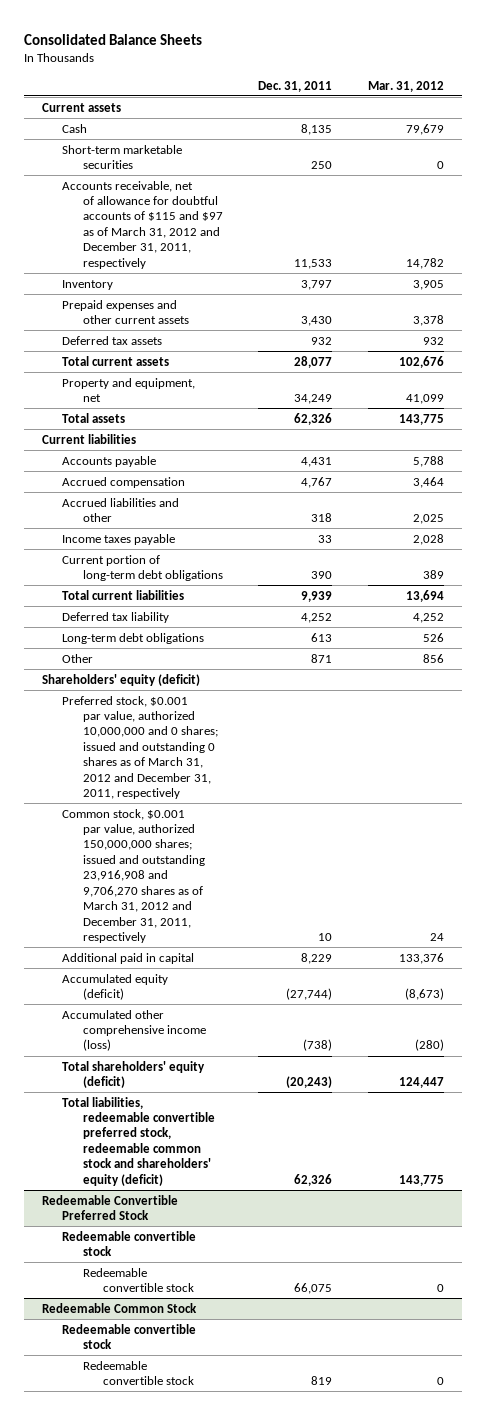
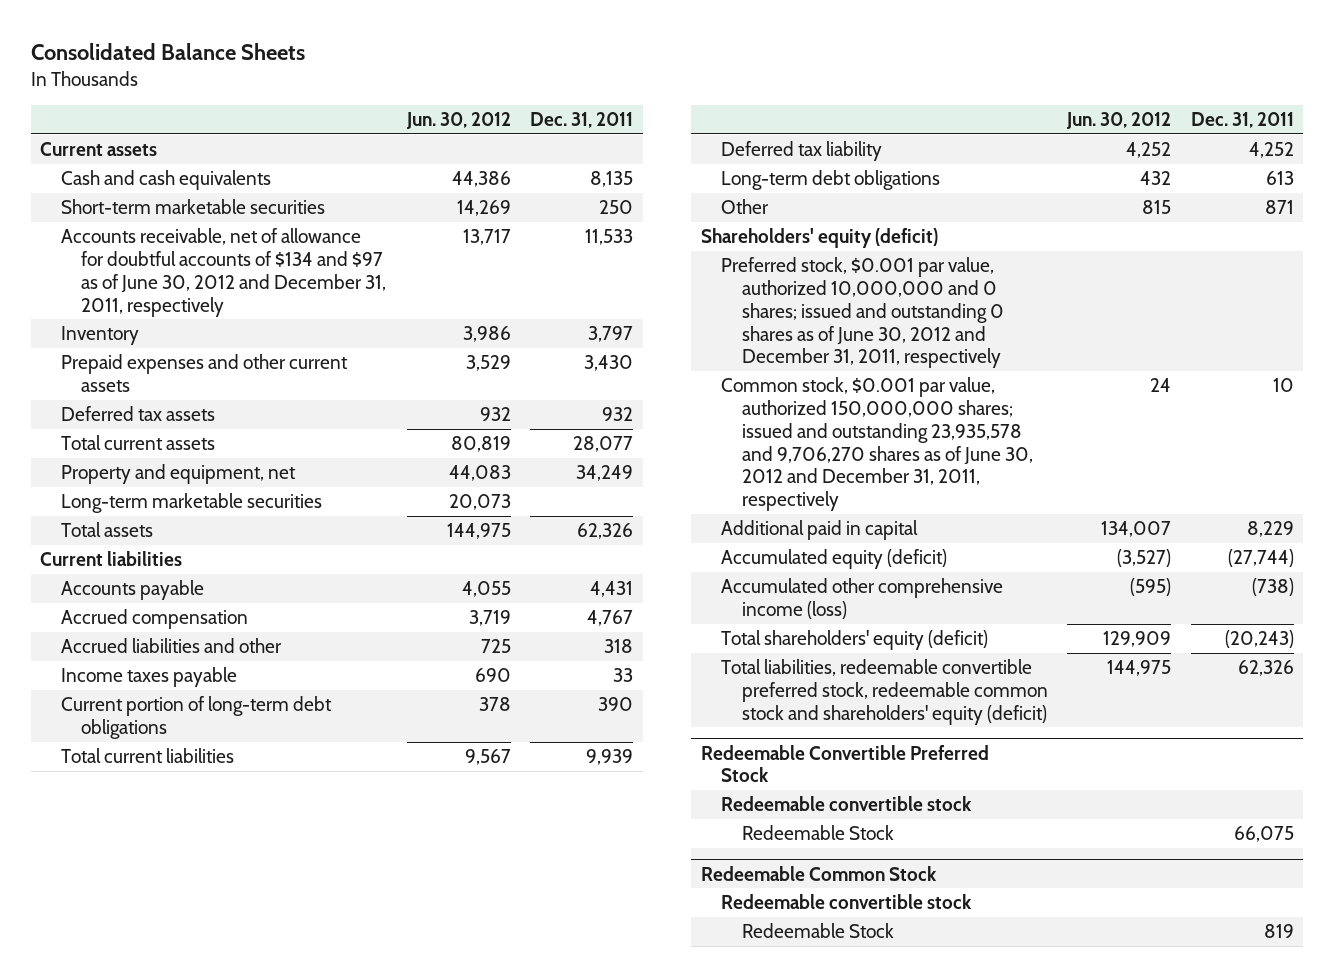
[367,80,444,92] Mar. 31, 2012 -> none
none -> [405,112,511,130] Jun. 30, 2012
[62,123,88,133] Cash -> [60,170,271,191] Cash and cash equivalents
[62,180,223,269] Accounts receivable, net of allowance for doubtful accounts of $115 and $97 as of March 31, 2012 and December 31, 2011, respectively -> [60,228,387,317] Accounts receivable, net of allowance for doubtful accounts of $134 and $97 as of June 30, 2012 and December 31, 2011, respectively
none -> [60,493,322,514] Long-term marketable securities
[62,695,218,800] Preferred stock, $0.001 par value, authorized 10,000,000 and 0 shares; issued and outstanding 0 shares as of March 31, 2012 and December 31, 2011, respectively -> [721,257,1004,369] Preferred stock, $0.001 par value, authorized 10,000,000 and 0 shares; issued and outstanding 0 shares as of June 30, 2012 and December 31, 2011, respectively
[62,808,205,943] Common stock, $0.001 par value, authorized 150,000,000 shares; issued and outstanding 23,916,908 and 9,706,270 shares as of March 31, 2012 and December 31, 2011, respectively -> [721,377,1033,512] Common stock, $0.001 par value, authorized 150,000,000 shares; issued and outstanding 23,935,578 and 9,706,270 shares as of June 30, 2012 and December 31, 2011, respectively
[82,1267,194,1292] Redeemable convertible stock -> [741,825,894,841] Redeemable Stock
[82,1360,194,1385] Redeemable convertible stock -> [741,923,894,939] Redeemable Stock

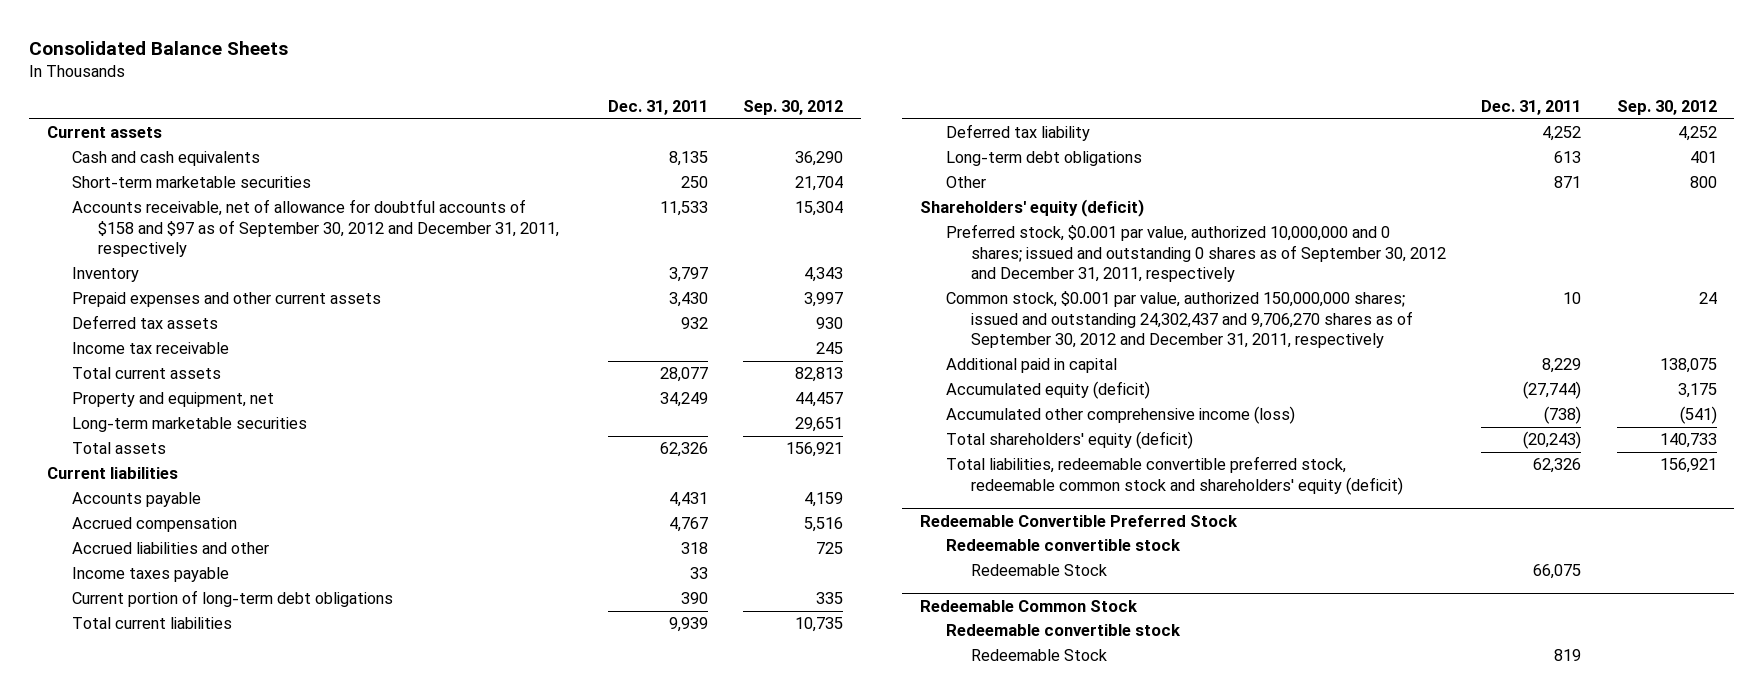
[405,112,511,130] Jun. 30, 2012 -> none
none -> [743,99,844,115] Sep. 30, 2012
[60,228,387,317] Accounts receivable, net of allowance for doubtful accounts of $134 and $97 as of June 30, 2012 and December 31, 2011, respectively -> [72,199,560,258] Accounts receivable, net of allowance for doubtful accounts of $158 and $97 as of September 30, 2012 and December 31, 2011, respectively
none -> [72,342,230,355] Income tax receivable
[721,257,1004,369] Preferred stock, $0.001 par value, authorized 10,000,000 and 0 shares; issued and outstanding 0 shares as of June 30, 2012 and December 31, 2011, respectively -> [945,224,1447,283] Preferred stock, $0.001 par value, authorized 10,000,000 and 0 shares; issued and outstanding 0 shares as of September 30, 2012 and December 31, 2011, respectively
[721,377,1033,512] Common stock, $0.001 par value, authorized 150,000,000 shares; issued and outstanding 23,935,578 and 9,706,270 shares as of June 30, 2012 and December 31, 2011, respectively -> [945,291,1414,349] Common stock, $0.001 par value, authorized 150,000,000 shares; issued and outstanding 24,302,437 and 9,706,270 shares as of September 30, 2012 and December 31, 2011, respectively

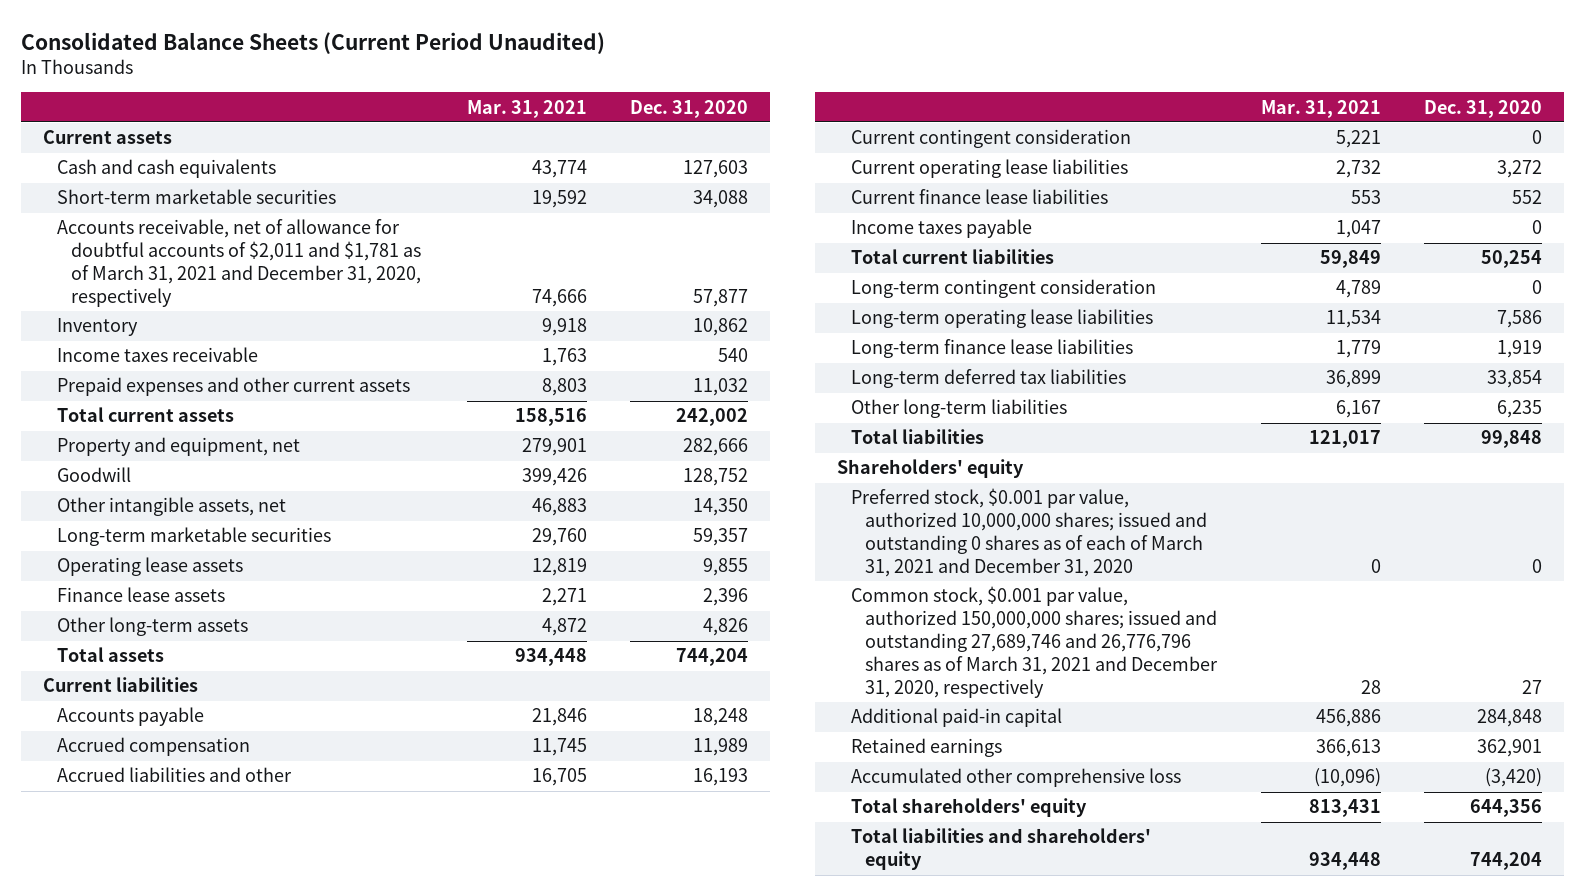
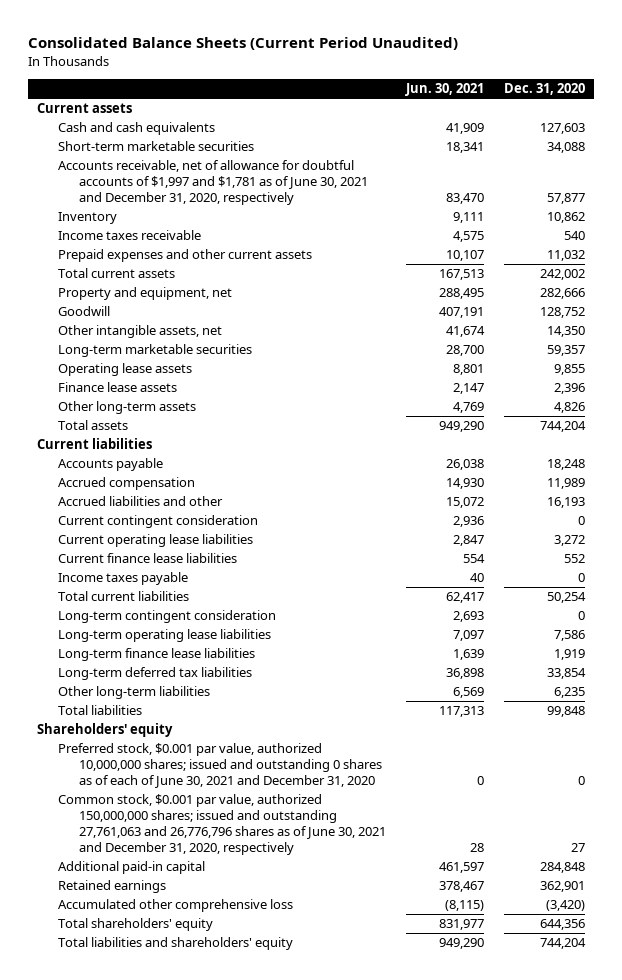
[466,99,587,118] Mar. 31, 2021 -> none
none -> [404,83,484,97] Jun. 30, 2021
[57,219,422,308] Accounts receivable, net of allowance for doubtful accounts of $2,011 and $1,781 as of March 31, 2021 and December 31, 2020, respectively -> [58,160,368,205] Accounts receivable, net of allowance for doubtful accounts of $1,997 and $1,781 as of June 30, 2021 and December 31, 2020, respectively
[851,488,1208,578] Preferred stock, $0.001 par value, authorized 10,000,000 shares; issued and outstanding 0 shares as of each of March 31, 2021 and December 31, 2020 -> [58,743,382,788] Preferred stock, $0.001 par value, authorized 10,000,000 shares; issued and outstanding 0 shares as of each of June 30, 2021 and December 31, 2020
[851,586,1219,699] Common stock, $0.001 par value, authorized 150,000,000 shares; issued and outstanding 27,689,746 and 26,776,796 shares as of March 31, 2021 and December 31, 2020, respectively -> [58,794,386,855] Common stock, $0.001 par value, authorized 150,000,000 shares; issued and outstanding 27,761,063 and 26,776,796 shares as of June 30, 2021 and December 31, 2020, respectively

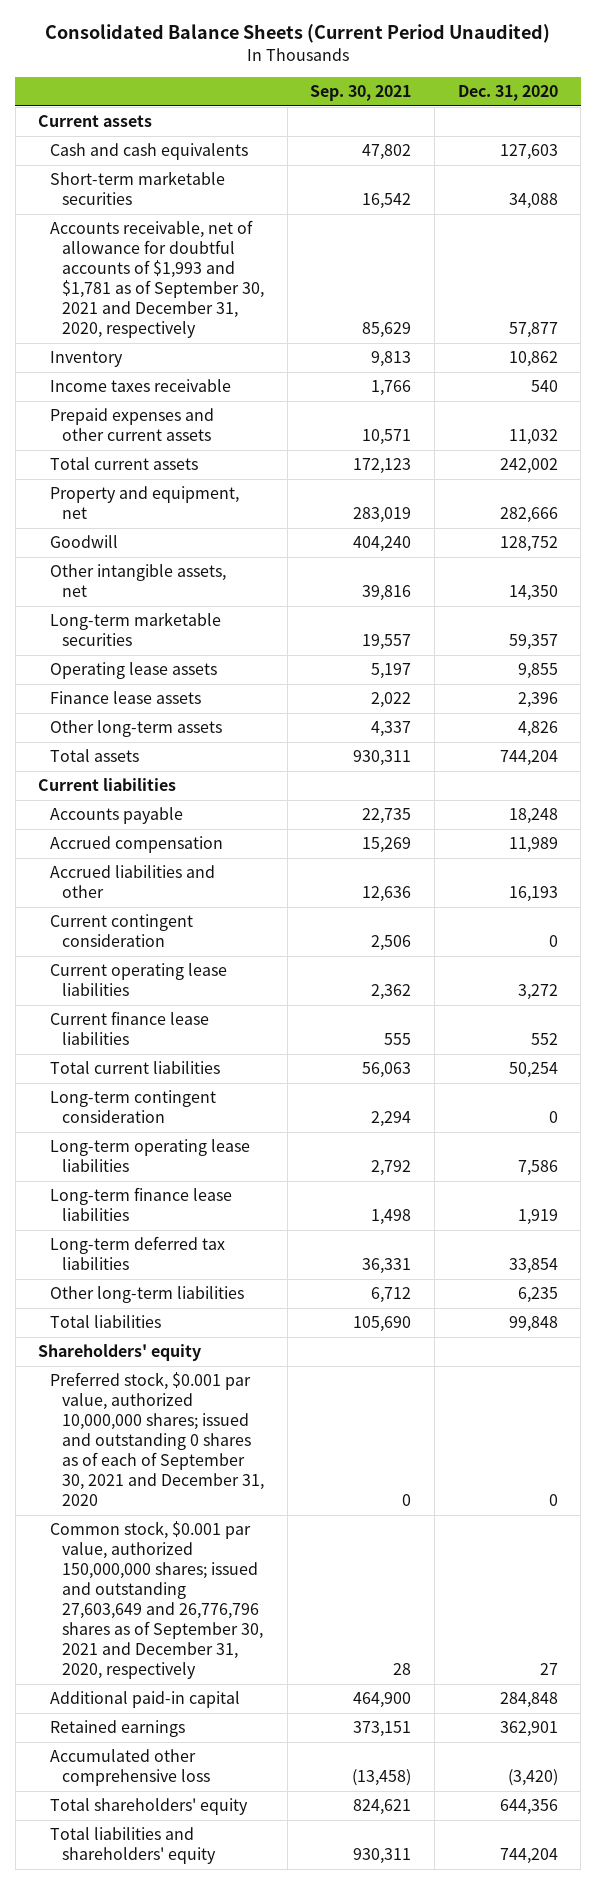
[404,83,484,97] Jun. 30, 2021 -> none
none -> [310,84,412,101] Sep. 30, 2021
[58,160,368,205] Accounts receivable, net of allowance for doubtful accounts of $1,997 and $1,781 as of June 30, 2021 and December 31, 2020, respectively -> [50,220,264,339] Accounts receivable, net of allowance for doubtful accounts of $1,993 and $1,781 as of September 30, 2021 and December 31, 2020, respectively
[58,572,189,586] Income taxes payable -> none
[58,743,382,788] Preferred stock, $0.001 par value, authorized 10,000,000 shares; issued and outstanding 0 shares as of each of June 30, 2021 and December 31, 2020 -> [50,1372,264,1506] Preferred stock, $0.001 par value, authorized 10,000,000 shares; issued and outstanding 0 shares as of each of September 30, 2021 and December 31, 2020
[58,794,386,855] Common stock, $0.001 par value, authorized 150,000,000 shares; issued and outstanding 27,761,063 and 26,776,796 shares as of June 30, 2021 and December 31, 2020, respectively -> [50,1521,263,1679] Common stock, $0.001 par value, authorized 150,000,000 shares; issued and outstanding 27,603,649 and 26,776,796 shares as of September 30, 2021 and December 31, 2020, respectively

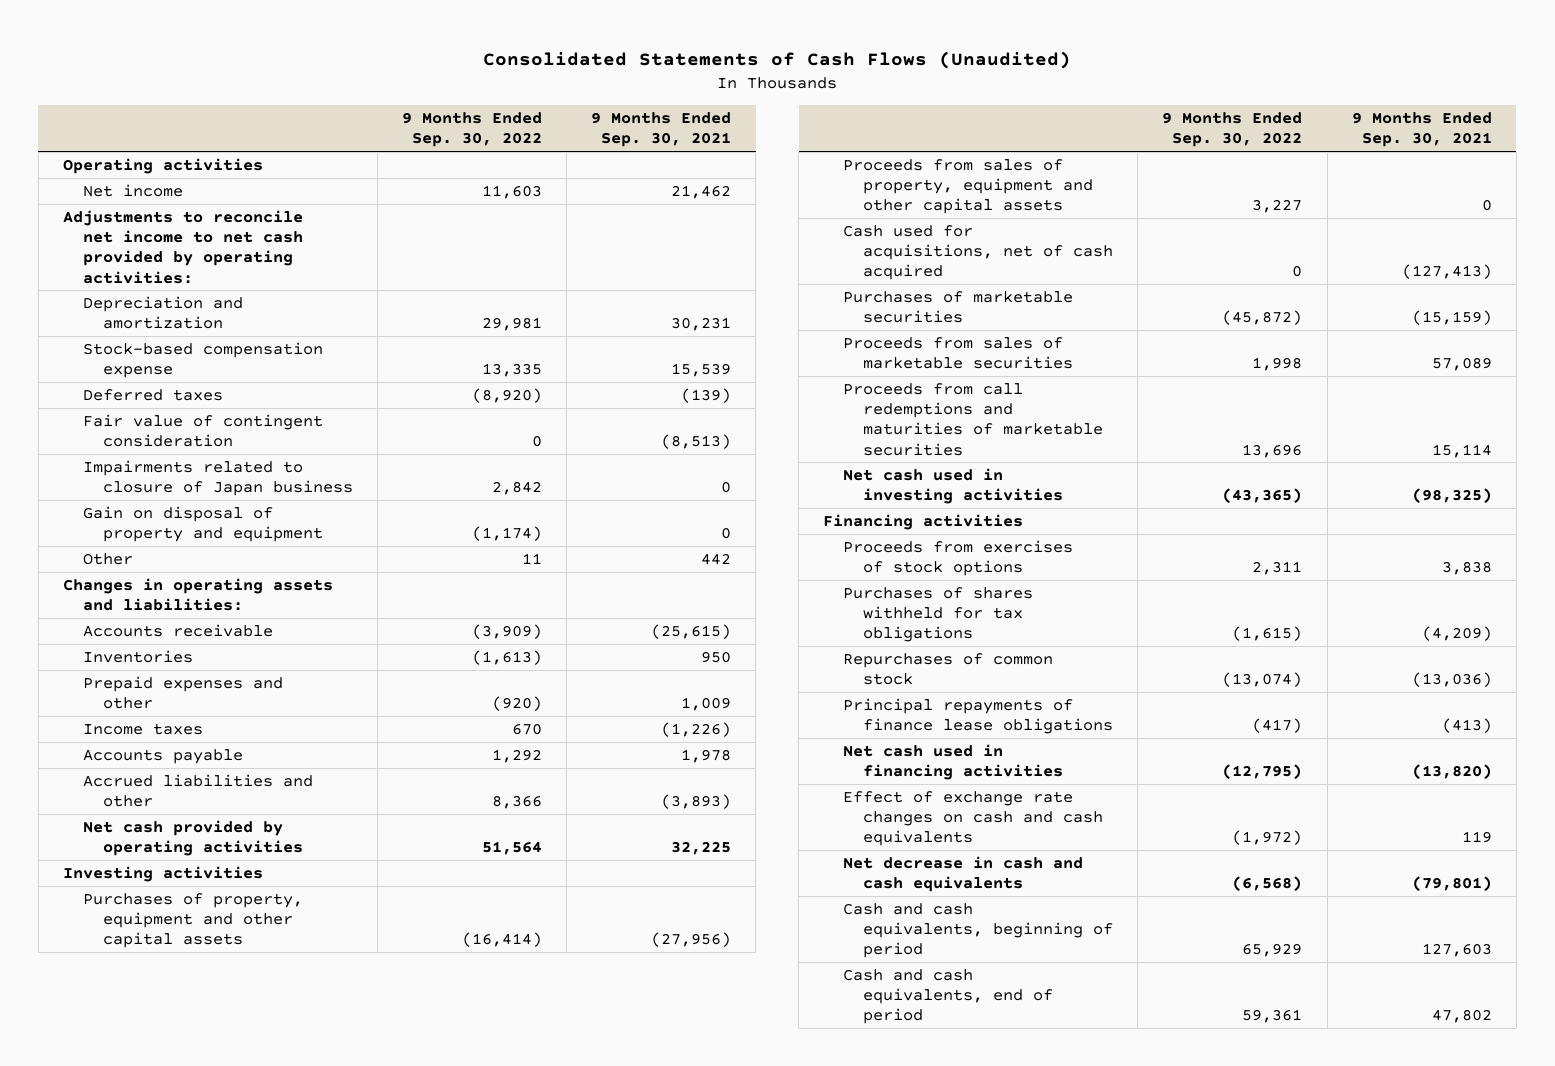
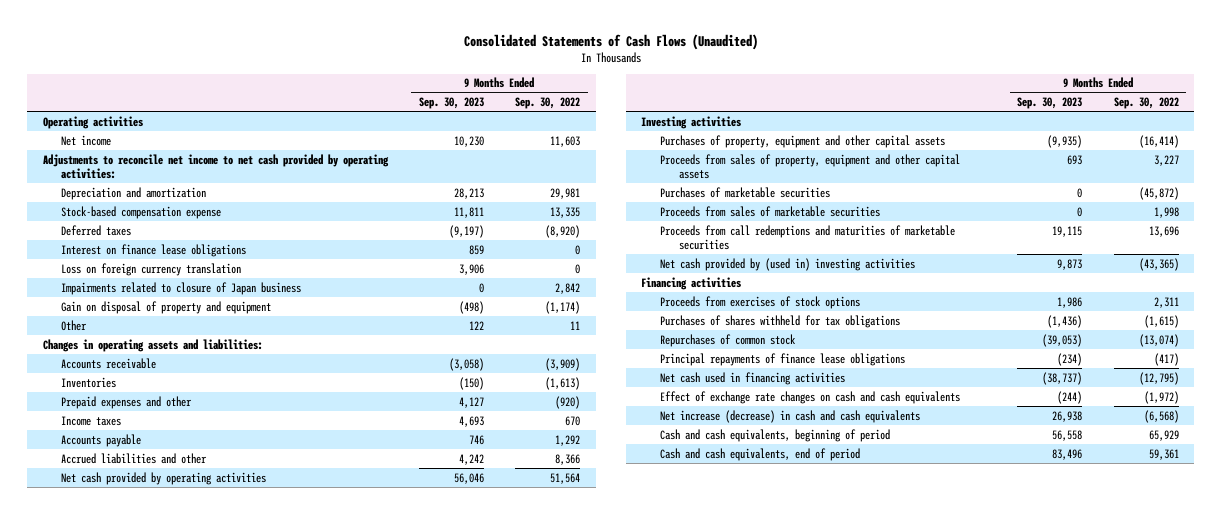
[591,112,732,148] 9 Months Ended Sep. 30, 2021 -> none
none -> [418,97,484,110] Sep. 30, 2023
[82,413,323,448] Fair value of contingent consideration -> none
none -> [61,243,247,257] Interest on finance lease obligations
none -> [61,262,242,276] Loss on foreign currency translation
[843,224,1113,281] Cash used for acquisitions, net of cash acquired -> none
[843,467,1063,505] Net cash used in investing activities -> [659,257,915,271] Net cash provided by (used in) investing activities
[843,855,1084,893] Net decrease in cash and cash equivalents -> [659,409,920,423] Net increase (decrease) in cash and cash equivalents

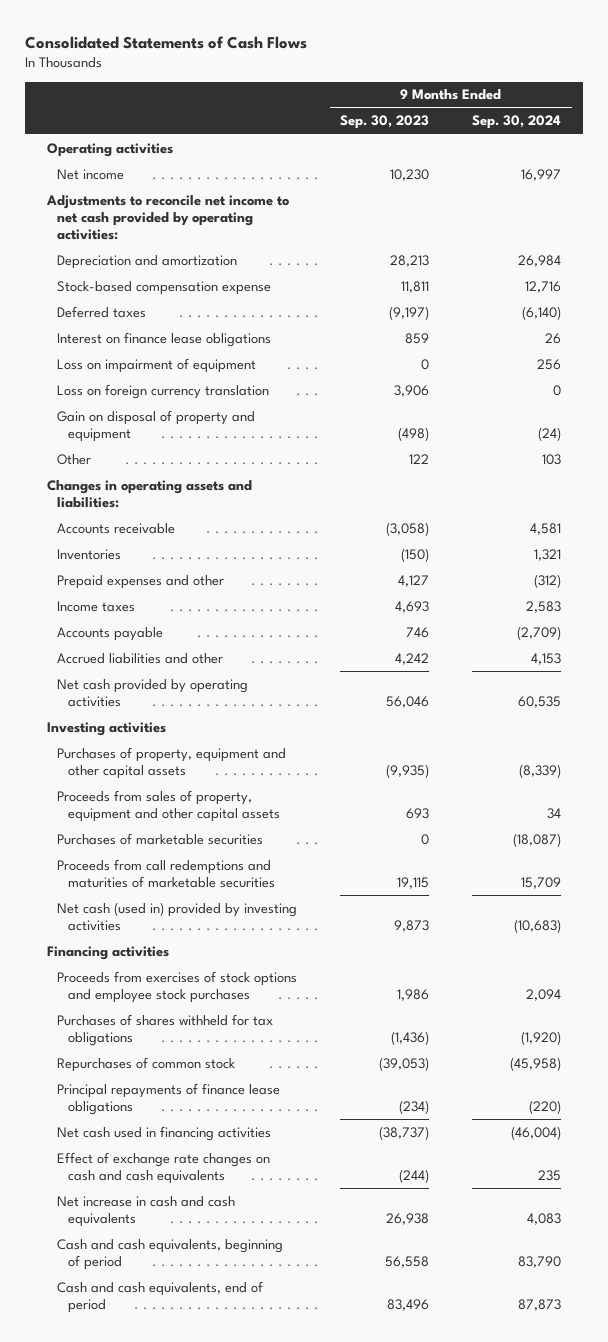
[463,33,758,50] Consolidated Statements of Cash Flows (Unaudited) -> [25,35,308,49] Consolidated Statements of Cash Flows
[515,97,581,110] Sep. 30, 2022 -> none
none -> [472,115,562,130] Sep. 30, 2024
none -> [57,357,257,373] Loss on impairment of equipment
[61,281,302,295] Impairments related to closure of Japan business -> none
[659,205,880,217] Proceeds from sales of marketable securities -> none
[659,257,915,271] Net cash provided by (used in) investing activities -> [57,901,298,931] Net cash (used in) provided by investing activities
[659,295,860,309] Proceeds from exercises of stock options -> [57,970,298,1003] Proceeds from exercises of stock options and employee stock purchases
[659,409,920,423] Net increase (decrease) in cash and cash equivalents -> [57,1195,236,1227] Net increase in cash and cash equivalents

